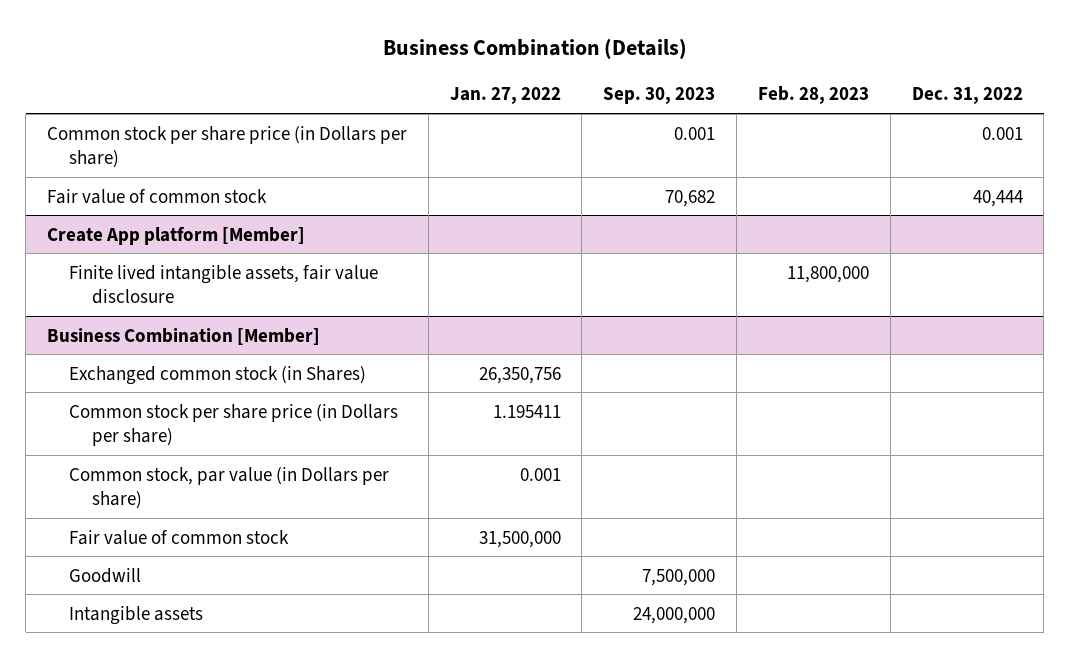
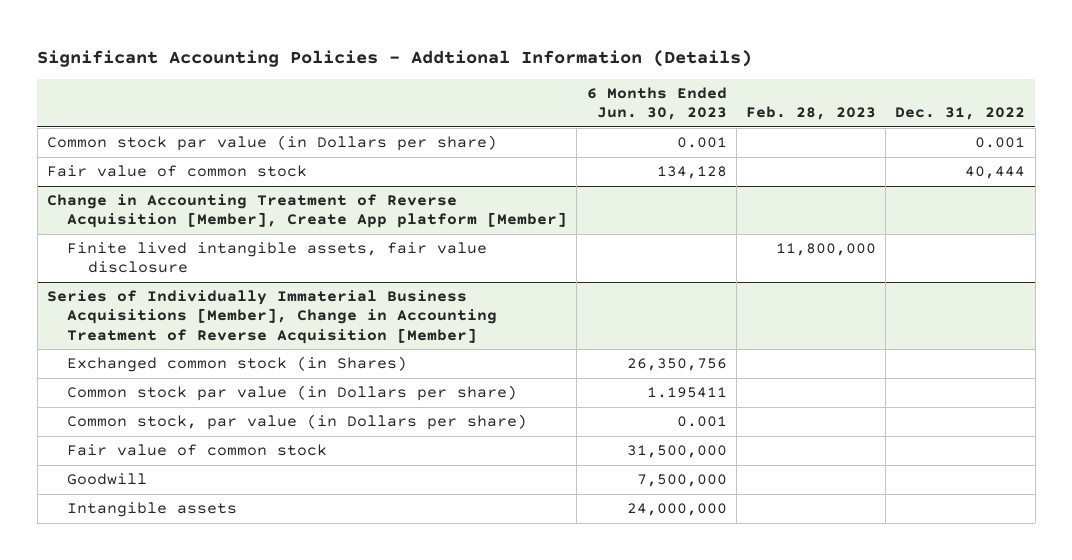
[382,38,687,60] Business Combination (Details) -> [37,49,753,67] Significant Accounting Policies - Addtional Information (Details)
[449,87,561,105] Jan. 27, 2022 -> none
[603,87,716,105] Sep. 30, 2023 -> none
none -> [586,87,727,121] 6 Months Ended Jun. 30, 2023
[47,125,408,169] Common stock per share price (in Dollars per share) -> [46,135,497,152] Common stock par value (in Dollars per share)
[47,225,306,245] Create App platform [Member] -> [46,194,568,229] Change in Accounting Treatment of Reverse Acquisition [Member], Create App platform [Member]
[47,327,321,345] Business Combination [Member] -> none
[69,365,367,385] Exchanged common stock (in Shares) -> none
[69,403,399,447] Common stock per share price (in Dollars per share) -> none
[69,466,390,510] Common stock, par value (in Dollars per share) -> none
[69,529,290,545] Fair value of common stock -> none
[69,567,142,583] Goodwill -> none
[69,605,204,625] Intangible assets -> none
none -> [46,290,498,344] Series of Individually Immaterial Business Acquisitions [Member], Change in Accounting Treatment of Reverse Acquisition [Member]
none -> [67,356,408,373] Exchanged common stock (in Shares)
none -> [67,385,518,402] Common stock par value (in Dollars per share)
none -> [67,414,528,431] Common stock, par value (in Dollars per share)
none -> [67,444,328,457] Fair value of common stock
none -> [67,473,148,486] Goodwill
none -> [67,502,238,518] Intangible assets

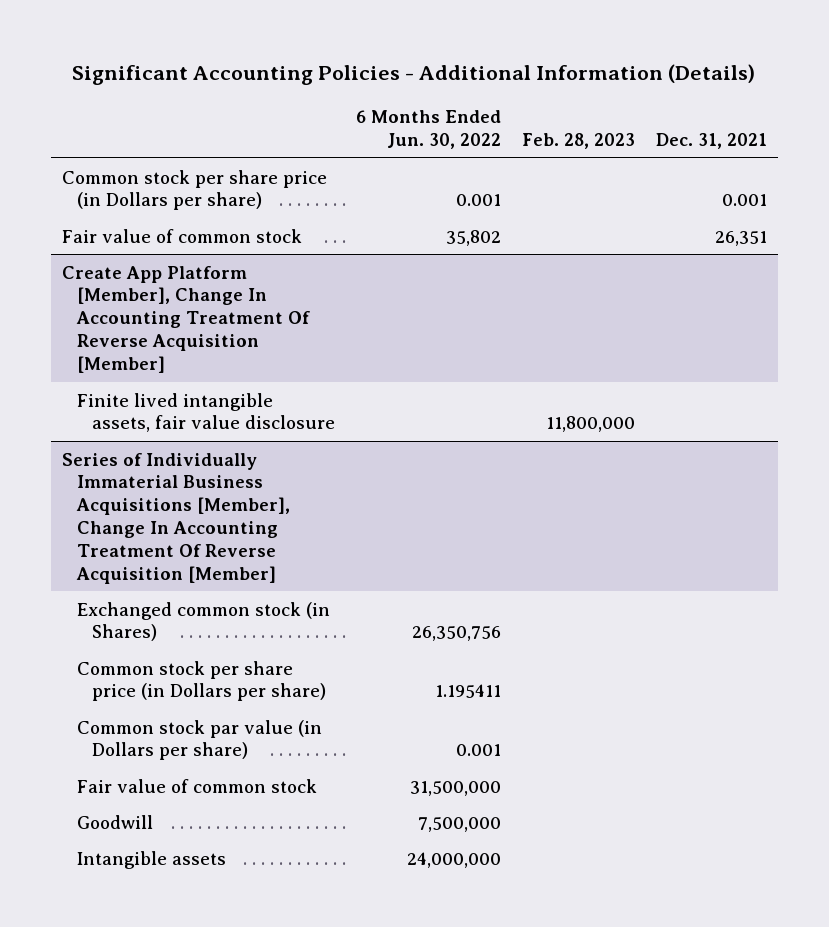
[37,49,753,67] Significant Accounting Policies - Addtional Information (Details) -> [72,64,756,86] Significant Accounting Policies - Additional Information (Details)
[586,87,727,121] 6 Months Ended Jun. 30, 2023 -> none
[895,107,1026,121] Dec. 31, 2022 -> none
none -> [356,110,502,150] 6 Months Ended Jun. 30, 2022
none -> [656,133,768,150] Dec. 31, 2021
[46,135,497,152] Common stock par value (in Dollars per share) -> [61,169,327,211] Common stock per share price (in Dollars per share)
[46,194,568,229] Change in Accounting Treatment of Reverse Acquisition [Member], Create App platform [Member] -> [61,265,310,373] Create App Platform [Member], Change In Accounting Treatment Of Reverse Acquisition [Member]
[46,290,498,344] Series of Individually Immaterial Business Acquisitions [Member], Change in Accounting Treatment of Reverse Acquisition [Member] -> [61,452,290,584] Series of Individually Immaterial Business Acquisitions [Member], Change In Accounting Treatment Of Reverse Acquisition [Member]
none -> [76,660,326,702] Common stock per share price (in Dollars per share)
[67,414,528,431] Common stock, par value (in Dollars per share) -> none

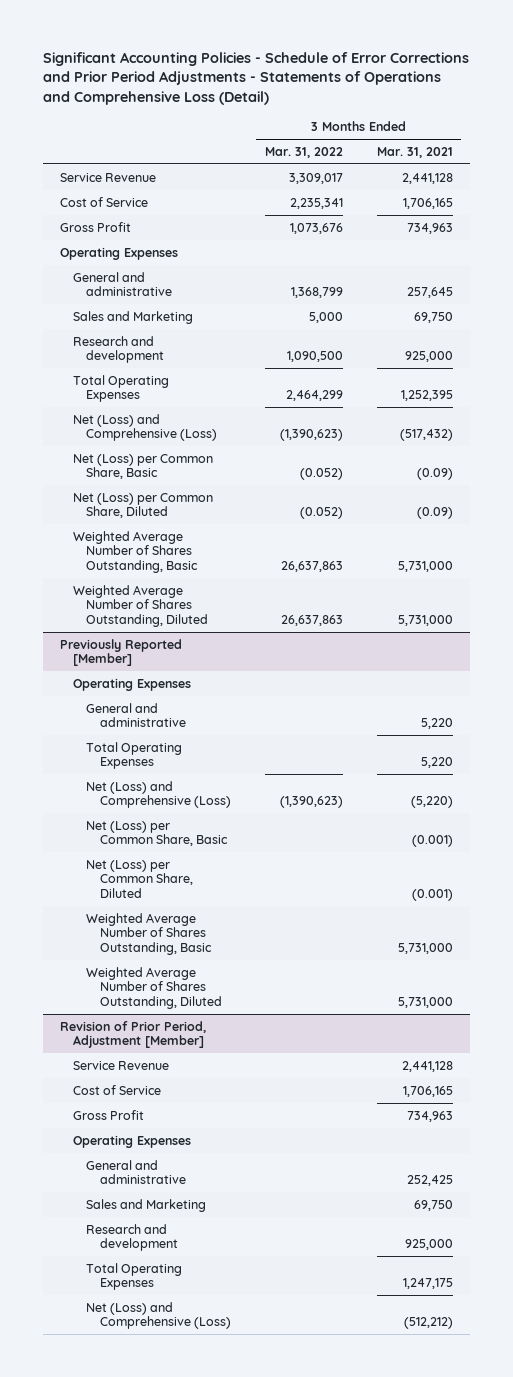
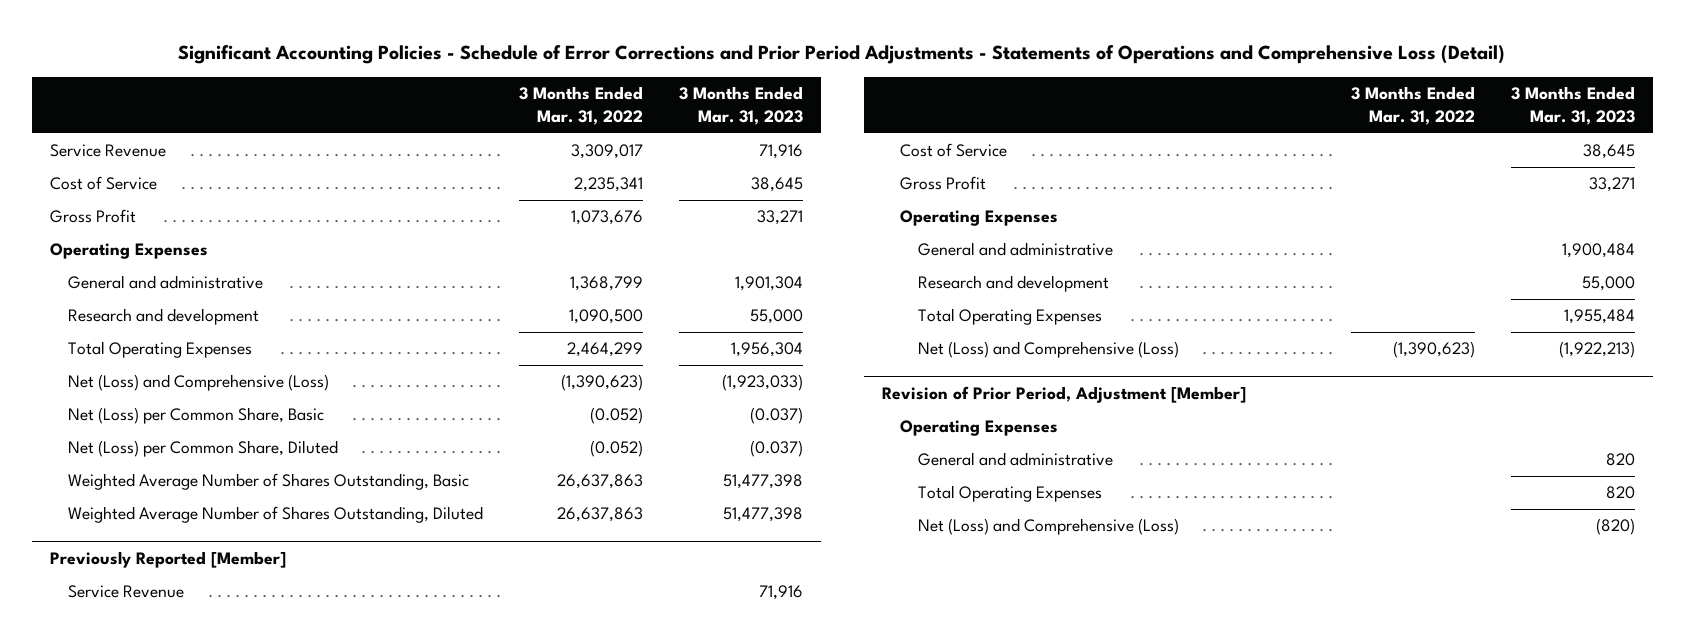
[376,146,453,158] Mar. 31, 2021 -> none
none -> [678,86,803,125] 3 Months Ended Mar. 31, 2023
[73,310,194,324] Sales and Marketing -> none
none -> [67,585,184,599] Service Revenue
none -> [899,143,1007,158] Cost of Service
none -> [899,176,986,191] Gross Profit
none -> [917,275,1109,293] Research and development
[86,820,228,847] Net (Loss) per Common Share, Basic -> none
[86,859,193,898] Net (Loss) per Common Share, Diluted -> none
[86,912,212,955] Weighted Average Number of Shares Outstanding, Basic -> none
[86,966,222,1009] Weighted Average Number of Shares Outstanding, Diluted -> none
[73,1060,170,1070] Service Revenue -> none
[73,1084,162,1095] Cost of Service -> none
[73,1109,145,1120] Gross Profit -> none
[86,1198,207,1212] Sales and Marketing -> none
[86,1223,178,1252] Research and development -> none

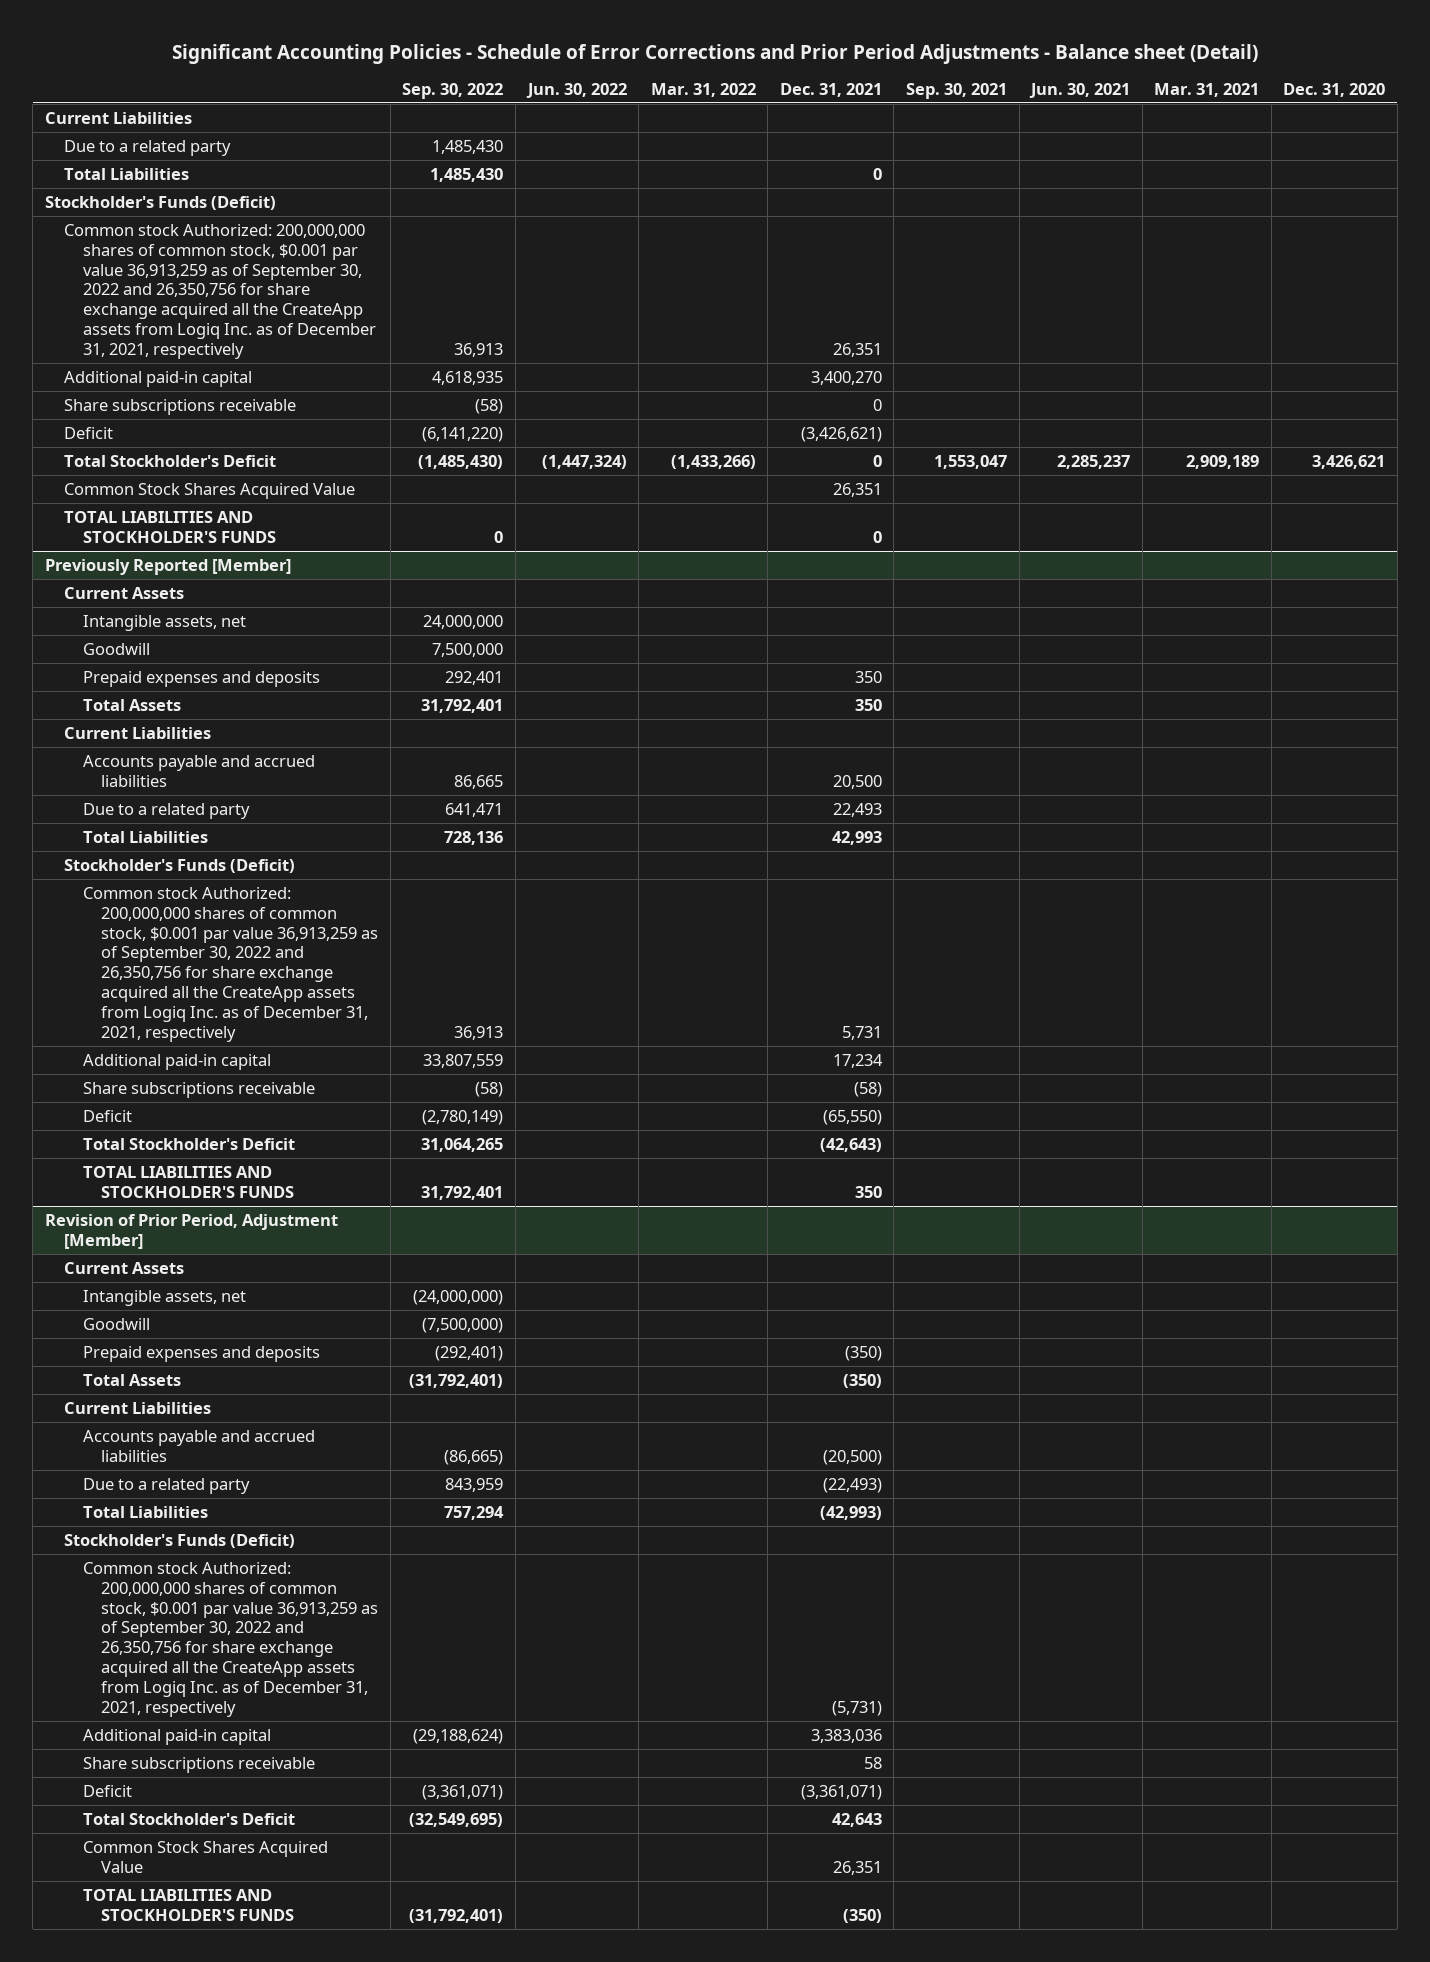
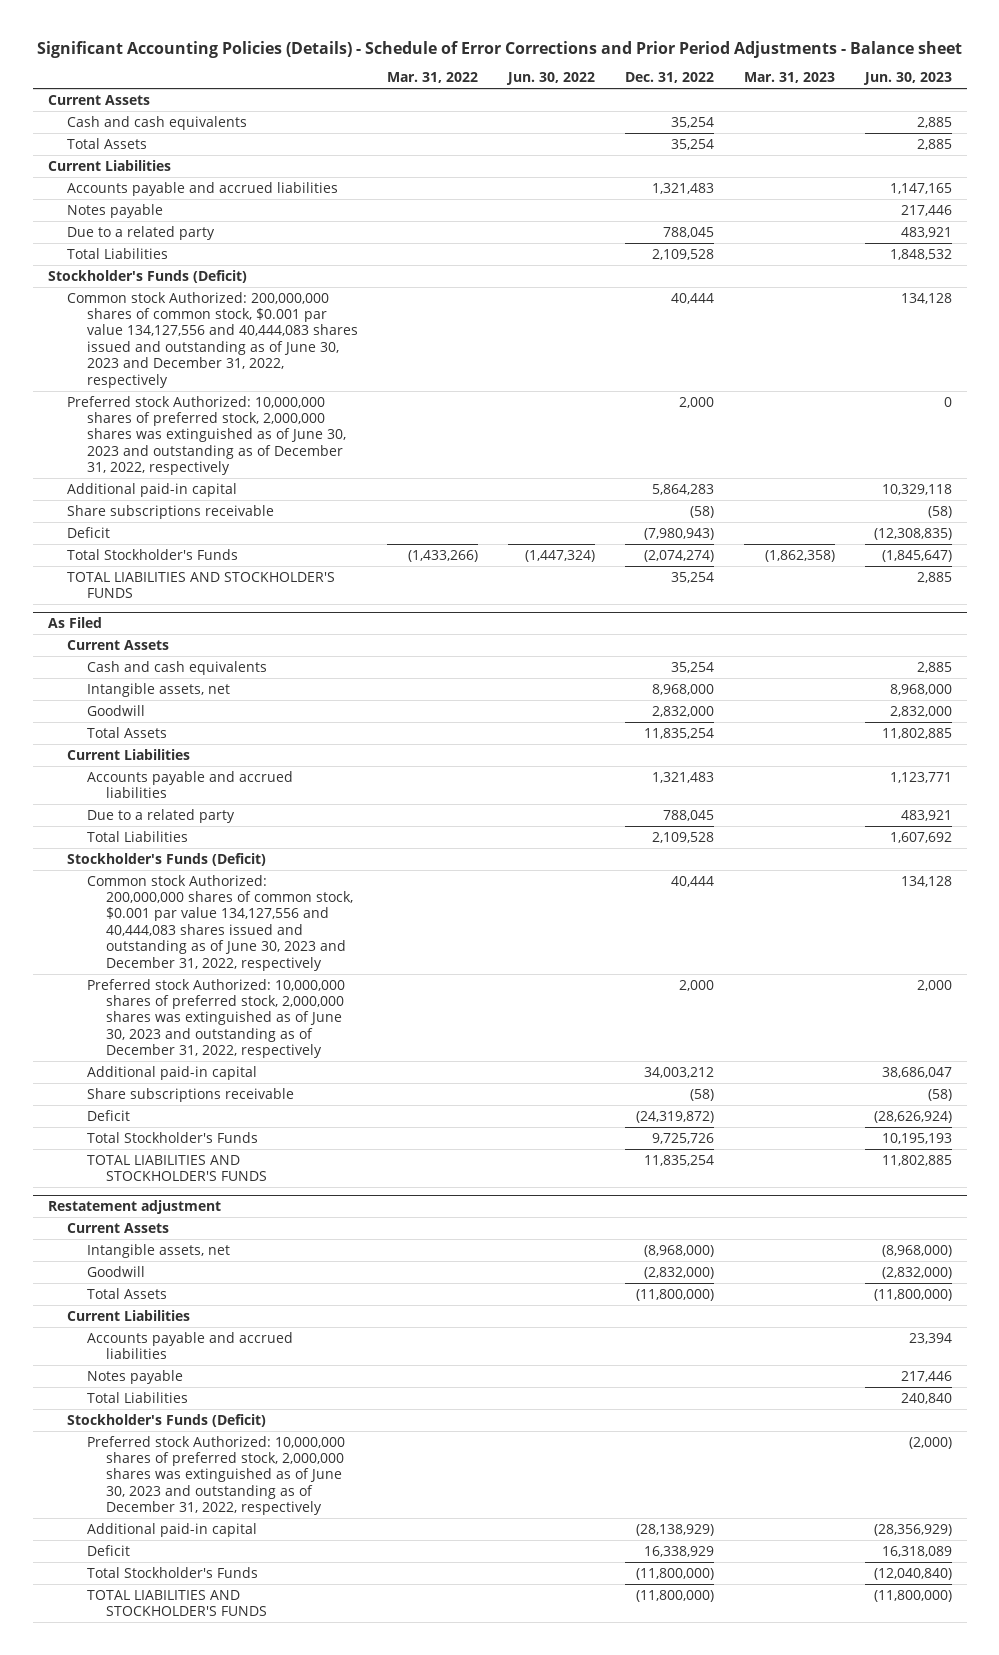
[172,43,1259,64] Significant Accounting Policies - Schedule of Error Corrections and Prior Period Adjustments - Balance sheet (Detail) -> [36,40,962,58] Significant Accounting Policies (Details) - Schedule of Error Corrections and Prior Period Adjustments - Balance sheet
[402,82,504,99] Sep. 30, 2022 -> none
[779,82,882,97] Dec. 31, 2021 -> none
[906,82,1008,99] Sep. 30, 2021 -> none
[1029,82,1131,98] Jun. 30, 2021 -> none
[1154,82,1260,97] Mar. 31, 2021 -> none
[1283,82,1386,97] Dec. 31, 2020 -> none
none -> [625,72,715,84] Dec. 31, 2022
none -> [743,72,835,84] Mar. 31, 2023
none -> [862,72,952,86] Jun. 30, 2023
none -> [47,94,150,105] Current Assets
none -> [67,115,248,130] Cash and cash equivalents
none -> [67,137,148,149] Total Assets
none -> [67,181,339,196] Accounts payable and accrued liabilities
none -> [67,203,164,218] Notes payable
[63,223,376,359] Common stock Authorized: 200,000,000 shares of common stock, $0.001 par value 36,913,259 as of September 30, 2022 and 26,350,756 for share exchange acquired all the CreateApp assets from Logiq Inc. as of December 31, 2021, respectively -> [67,291,358,388] Common stock Authorized: 200,000,000 shares of common stock, $0.001 par value 134,127,556 and 40,444,083 shares issued and outstanding as of June 30, 2023 and December 31, 2022, respectively
none -> [67,395,346,476] Preferred stock Authorized: 10,000,000 shares of preferred stock, 2,000,000 shares was extinguished as of June 30, 2023 and outstanding as of December 31, 2022, respectively
[63,482,355,499] Common Stock Shares Acquired Value -> none
[63,454,276,467] Total Stockholder's Deficit -> [67,548,239,560] Total Stockholder's Funds
[45,558,292,575] Previously Reported [Member] -> [47,616,102,628] As Filed
none -> [86,660,267,675] Cash and cash equivalents
[82,670,320,687] Prepaid expenses and deposits -> none
[82,886,379,1042] Common stock Authorized: 200,000,000 shares of common stock, $0.001 par value 36,913,259 as of September 30, 2022 and 26,350,756 for share exchange acquired all the CreateApp assets from Logiq Inc. as of December 31, 2021, respectively -> [86,874,354,971] Common stock Authorized: 200,000,000 shares of common stock, $0.001 par value 134,127,556 and 40,444,083 shares issued and outstanding as of June 30, 2023 and December 31, 2022, respectively
none -> [86,978,345,1059] Preferred stock Authorized: 10,000,000 shares of preferred stock, 2,000,000 shares was extinguished as of June 30, 2023 and outstanding as of December 31, 2022, respectively
[82,1137,295,1150] Total Stockholder's Deficit -> [86,1131,258,1143] Total Stockholder's Funds
[45,1213,339,1249] Revision of Prior Period, Adjustment [Member] -> [47,1199,221,1214] Restatement adjustment
[82,1345,320,1362] Prepaid expenses and deposits -> none
[82,1477,250,1494] Due to a related party -> none
none -> [86,1369,183,1384] Notes payable
[82,1561,379,1717] Common stock Authorized: 200,000,000 shares of common stock, $0.001 par value 36,913,259 as of September 30, 2022 and 26,350,756 for share exchange acquired all the CreateApp assets from Logiq Inc. as of December 31, 2021, respectively -> none
none -> [86,1435,345,1516] Preferred stock Authorized: 10,000,000 shares of preferred stock, 2,000,000 shares was extinguished as of June 30, 2023 and outstanding as of December 31, 2022, respectively
[82,1756,315,1773] Share subscriptions receivable -> none
[82,1840,328,1873] Common Stock Shares Acquired Value -> none
[82,1812,295,1825] Total Stockholder's Deficit -> [86,1566,258,1578] Total Stockholder's Funds

